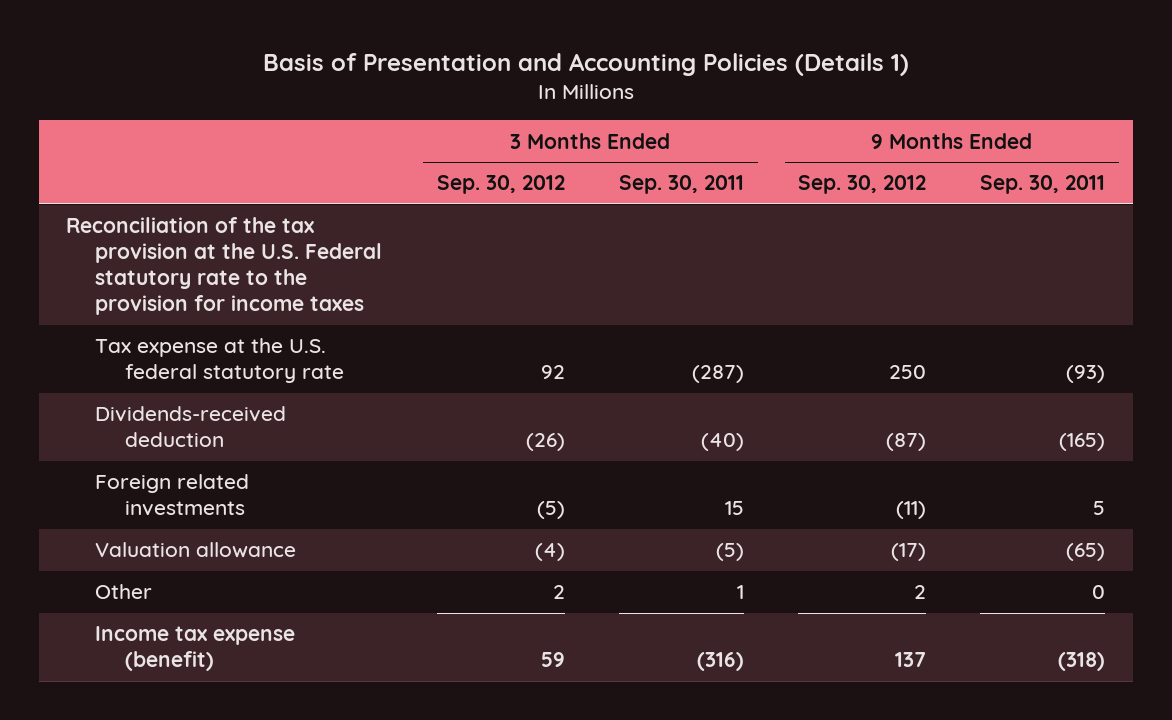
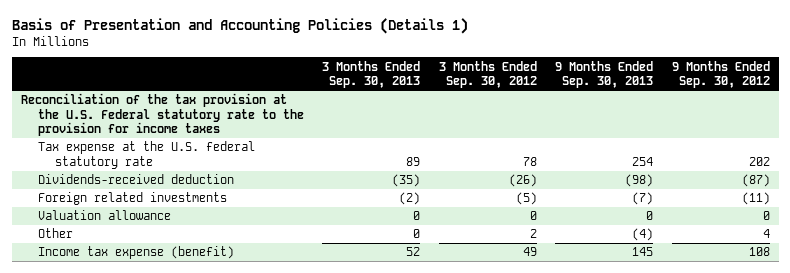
[618,175,744,195] Sep. 30, 2011 -> none
[980,175,1106,195] Sep. 30, 2011 -> none
none -> [322,60,421,89] 3 Months Ended Sep. 30, 2013
none -> [555,60,654,89] 9 Months Ended Sep. 30, 2013
[540,365,565,380] 92 -> [522,156,537,166] 78
[889,365,927,380] 250 -> [748,156,770,166] 202
[534,543,565,562] (4) -> [529,211,537,221] 0
[891,543,927,562] (17) -> [762,211,770,221] 0
[914,585,927,600] 2 -> [762,229,770,239] 4
[540,652,565,668] 59 -> [522,247,537,257] 49
[895,652,927,668] 137 -> [748,247,770,257] 108

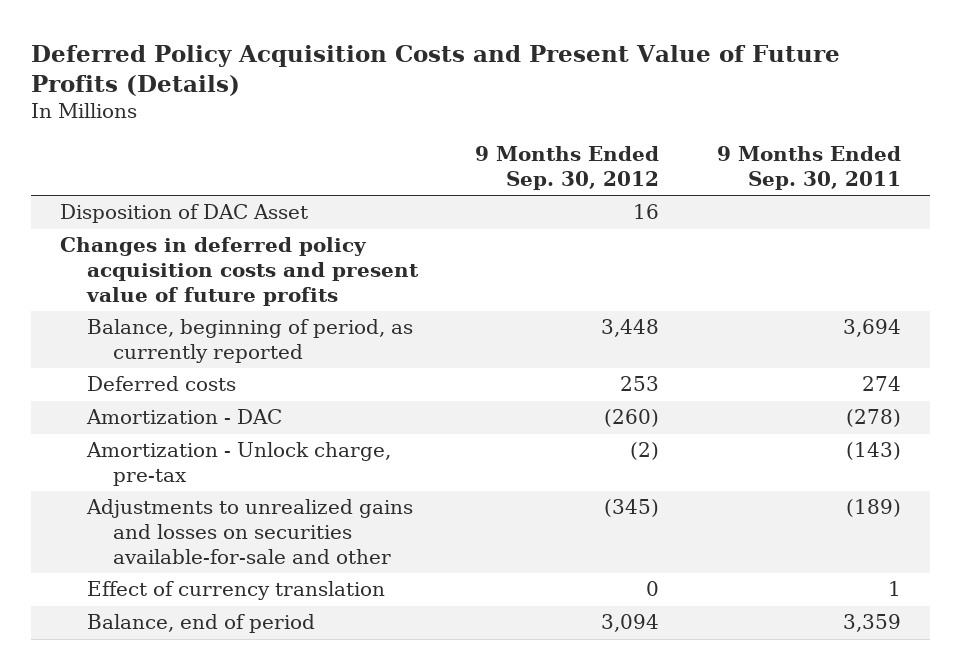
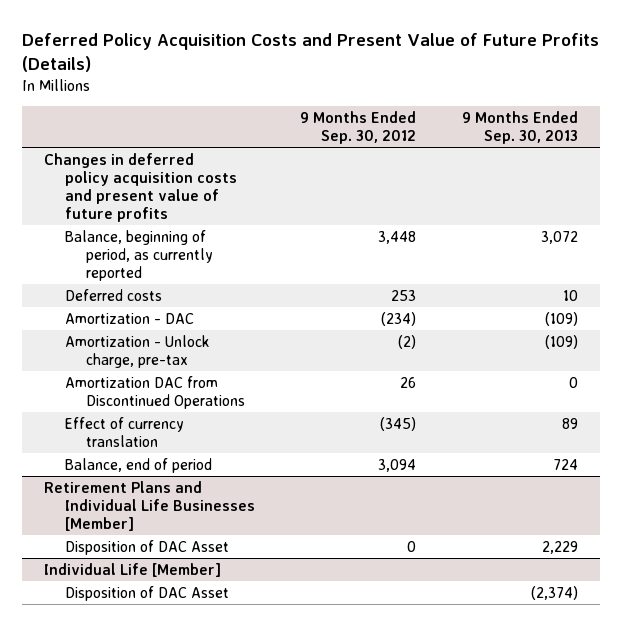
[717,146,902,191] 9 Months Ended Sep. 30, 2011 -> none
none -> [461,110,578,144] 9 Months Ended Sep. 30, 2013
[60,204,309,224] Disposition of DAC Asset -> none
[604,409,660,428] (260) -> [381,311,417,326] (234)
[85,499,413,565] Adjustments to unrealized gains and losses on securities available-for-sale and other -> none
none -> [65,375,245,409] Amortization DAC from Discontinued Operations
[646,581,660,597] 0 -> [380,416,417,431] (345)
none -> [44,480,256,531] Retirement Plans and Individual Life Businesses [Member]
none -> [65,539,230,555] Disposition of DAC Asset
none -> [44,562,222,577] Individual Life [Member]
none -> [65,585,230,601] Disposition of DAC Asset

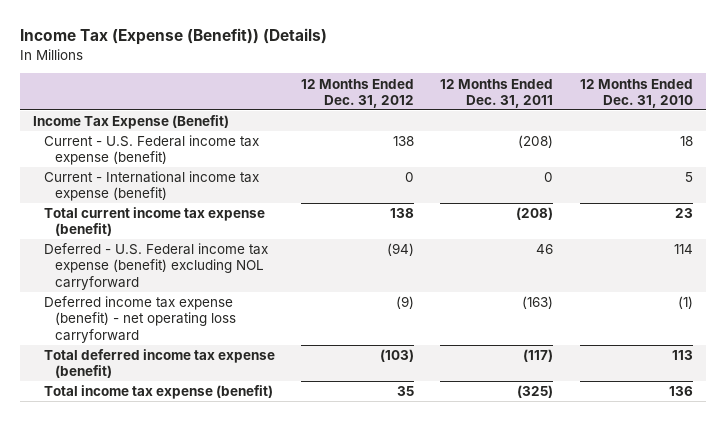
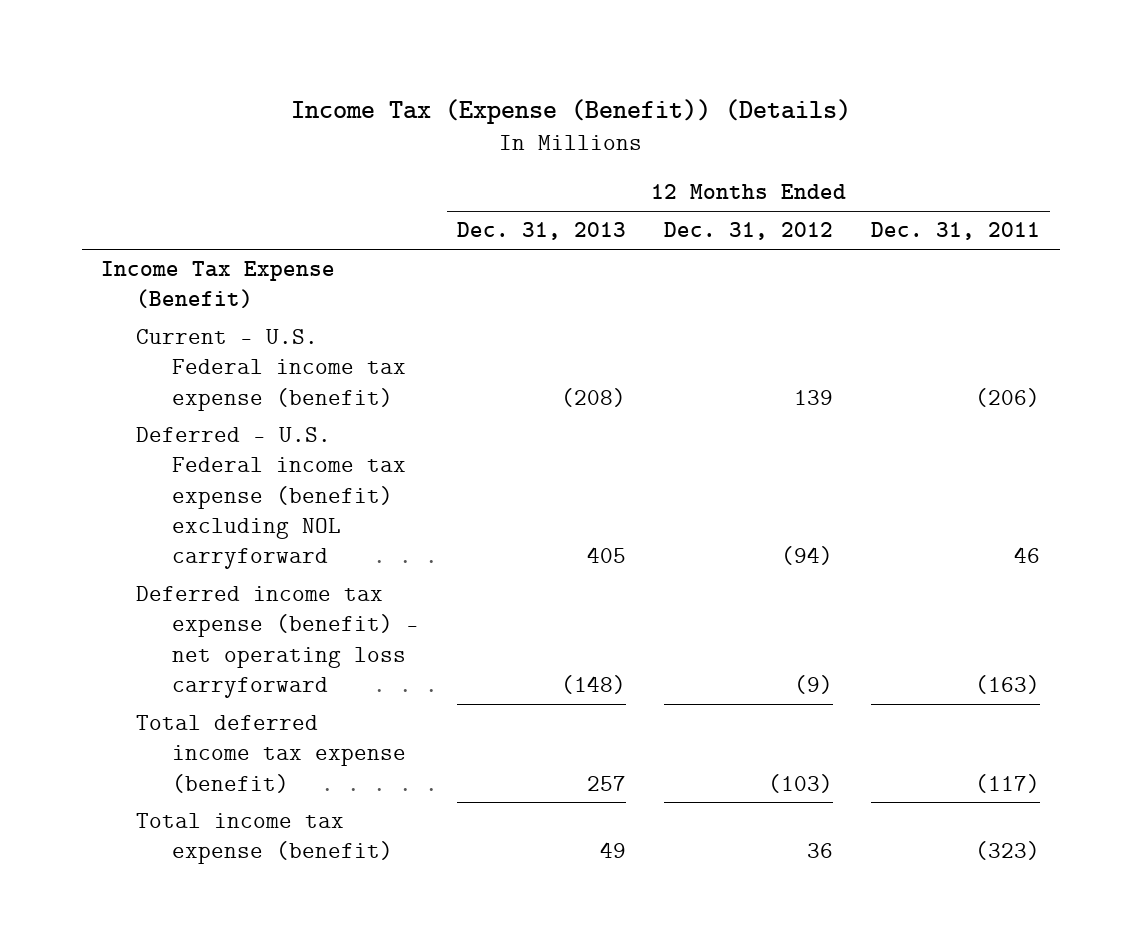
[579,78,693,108] 12 Months Ended Dec. 31, 2010 -> none
none -> [457,222,627,241] Dec. 31, 2013
[43,171,259,202] Current - International income tax expense (benefit) -> none
[43,207,265,237] Total current income tax expense (benefit) -> none
[393,136,415,147] 138 -> [794,389,834,405] 139
[518,135,554,149] (208) -> [975,387,1041,407] (206)
[397,386,415,397] 35 -> [807,843,834,859] 36
[517,385,554,399] (325) -> [975,841,1041,861] (323)

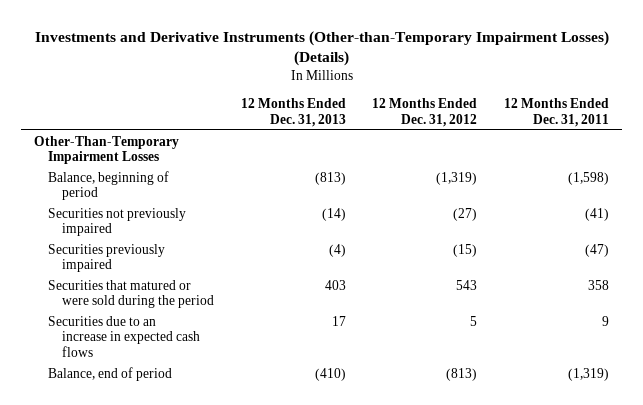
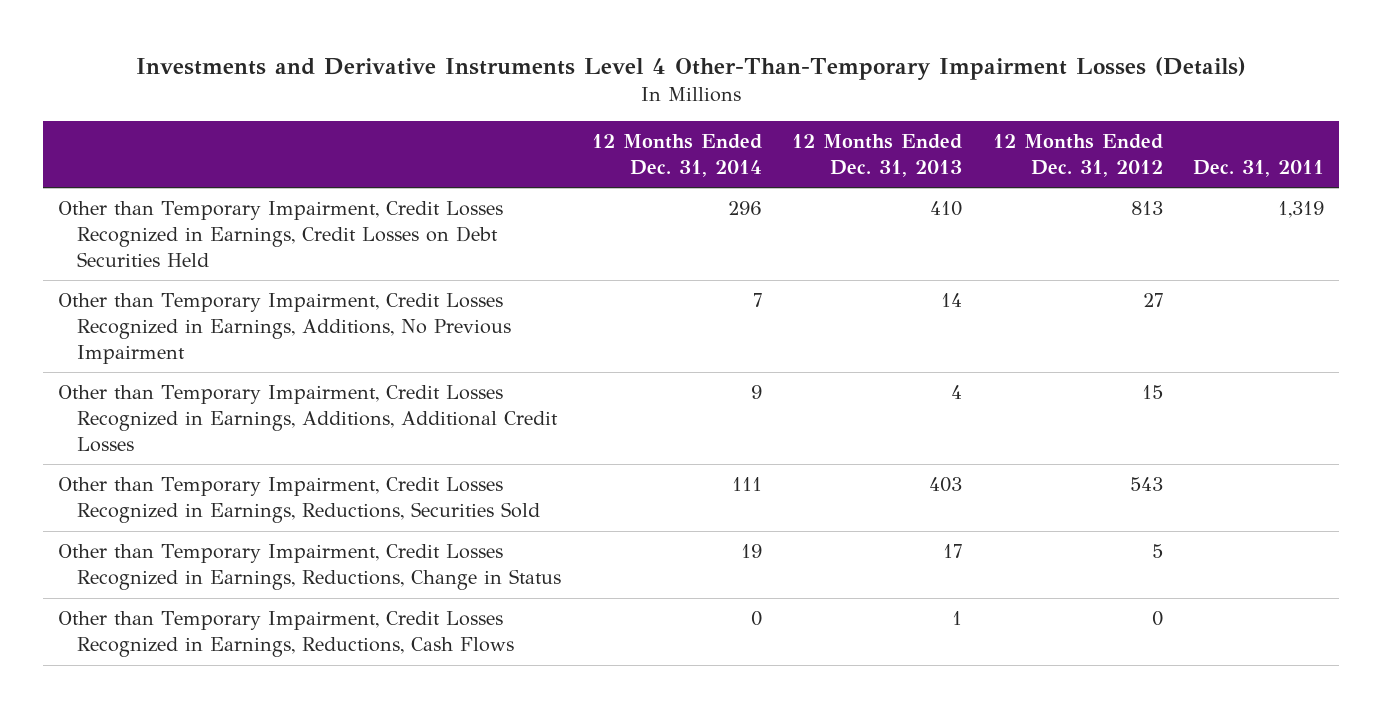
[34,30,609,67] Investments and Derivative Instruments (Other-than-Temporary Impairment Losses) (Details) -> [136,56,1247,80] Investments and Derivative Instruments Level 4 Other-Than-Temporary Impairment Losses (Details)
[503,98,609,127] 12 Months Ended Dec. 31, 2011 -> none
none -> [591,133,762,177] 12 Months Ended Dec. 31, 2014
none -> [1193,159,1325,177] Dec. 31, 2011
[34,135,180,165] Other-Than-Temporary Impairment Losses -> none
[48,170,170,201] Balance, beginning of period -> none
[48,207,187,237] Securities not previously impaired -> none
[48,243,166,273] Securities previously impaired -> none
[48,366,173,381] Balance, end of period -> none
none -> [58,201,504,267] Other than Temporary Impairment, Credit Losses Recognized in Earnings, Credit Losses on Debt Securities Held
none -> [58,293,512,364] Other than Temporary Impairment, Credit Losses Recognized in Earnings, Additions, No Previous Impairment
none -> [58,385,559,452] Other than Temporary Impairment, Credit Losses Recognized in Earnings, Additions, Additional Credit Losses
[48,279,214,309] Securities that matured or were sold during the period -> [58,477,541,524] Other than Temporary Impairment, Credit Losses Recognized in Earnings, Reductions, Securities Sold
[48,315,200,357] Securities due to an increase in expected cash flows -> [58,544,562,591] Other than Temporary Impairment, Credit Losses Recognized in Earnings, Reductions, Change in Status
none -> [58,611,515,658] Other than Temporary Impairment, Credit Losses Recognized in Earnings, Reductions, Cash Flows

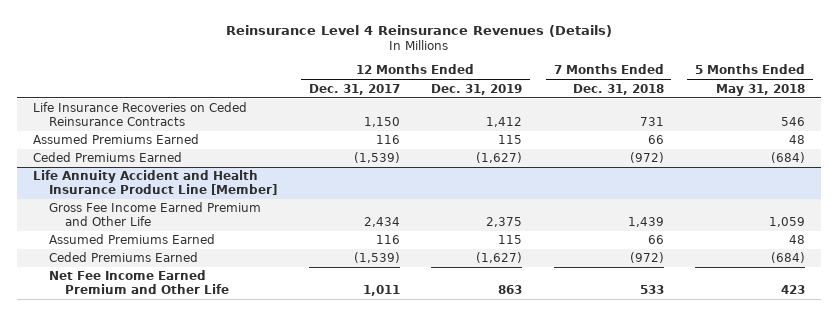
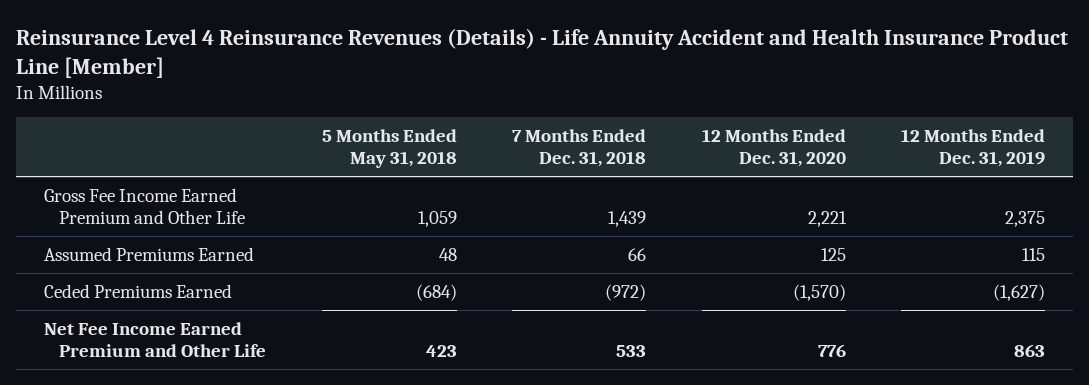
[225,24,612,37] Reinsurance Level 4 Reinsurance Revenues (Details) -> [15,27,1068,78] Reinsurance Level 4 Reinsurance Revenues (Details) - Life Annuity Accident and Health Insurance Product Line [Member]
[308,83,400,95] Dec. 31, 2017 -> none
none -> [701,128,846,168] 12 Months Ended Dec. 31, 2020
[32,102,247,127] Life Insurance Recoveries on Ceded Reinsurance Contracts -> none
[32,134,199,145] Assumed Premiums Earned -> none
[32,152,182,163] Ceded Premiums Earned -> none
[32,170,278,196] Life Annuity Accident and Health Insurance Product Line [Member] -> none

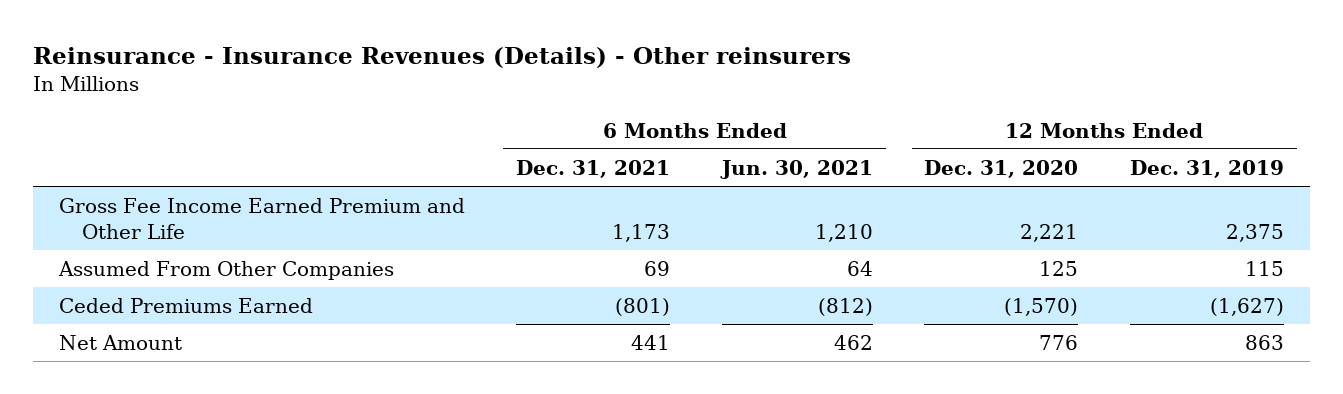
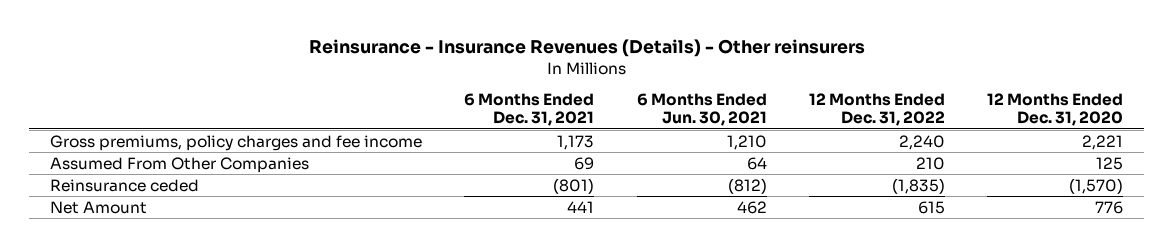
[1130,159,1285,178] Dec. 31, 2019 -> none
none -> [808,93,945,127] 12 Months Ended Dec. 31, 2022
[58,197,465,239] Gross Fee Income Earned Premium and Other Life -> [50,134,423,151] Gross premiums, policy charges and fee income
[58,297,313,313] Ceded Premiums Earned -> [50,178,200,192] Reinsurance ceded

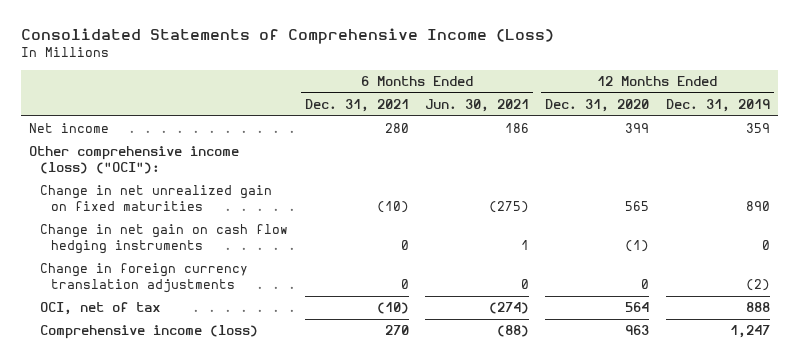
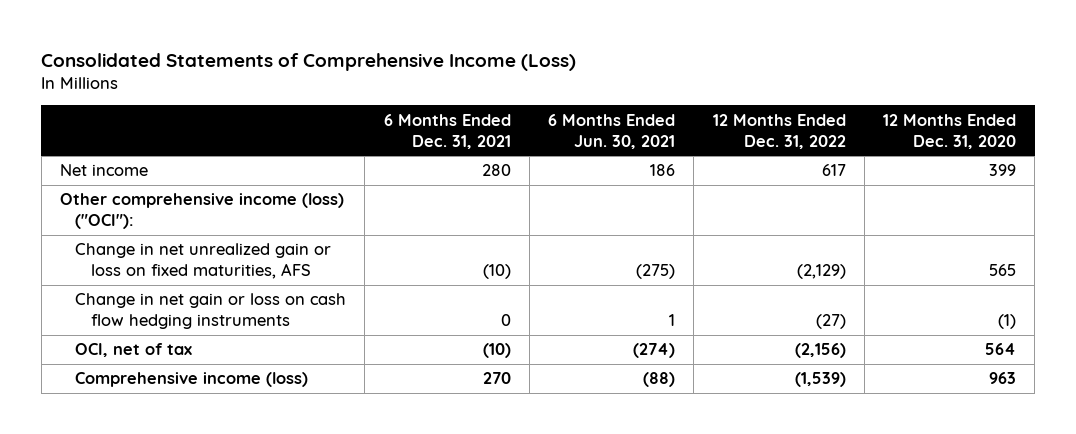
[665,98,770,112] Dec. 31, 2019 -> none
none -> [712,113,846,149] 12 Months Ended Dec. 31, 2022
[40,263,249,293] Change in foreign currency translation adjustments -> none
[40,185,273,211] Change in net unrealized gain on fixed maturities -> [75,243,332,280] Change in net unrealized gain or loss on fixed maturities, AFS
[40,224,289,254] Change in net gain on cash flow hedging instruments -> [75,293,347,330] Change in net gain or loss on cash flow hedging instruments

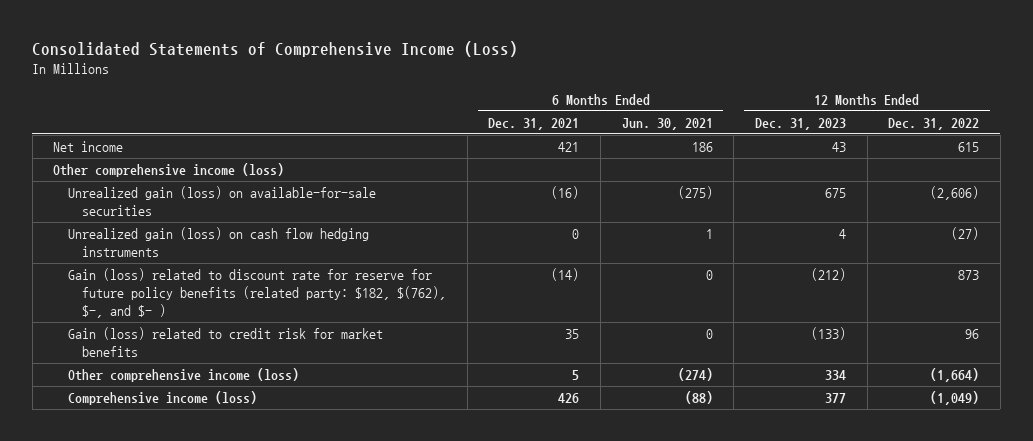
[883,113,1017,149] 12 Months Ended Dec. 31, 2020 -> none
none -> [754,117,846,130] Dec. 31, 2023
[75,343,193,358] OCI, net of tax -> none
[481,164,511,177] 280 -> [558,142,580,153] 421
[821,164,846,177] 617 -> [958,142,980,153] 615
[59,193,344,230] Other comprehensive income (loss) ("OCI"): -> [53,163,285,178] Other comprehensive income (loss)
[75,243,332,280] Change in net unrealized gain or loss on fixed maturities, AFS -> [67,186,376,217] Unrealized gain (loss) on available-for-sale securities
[482,264,511,280] (10) -> [551,186,580,200] (16)
[796,264,846,280] (2,129) -> [930,186,980,201] (2,606)
[75,293,347,330] Change in net gain or loss on cash flow hedging instruments -> [67,227,369,258] Unrealized gain (loss) on cash flow hedging instruments
none -> [67,268,447,319] Gain (loss) related to discount rate for reserve for future policy benefits (related party: $182, $(762), $-, and $- )
none -> [67,327,383,358] Gain (loss) related to credit risk for market benefits
none -> [67,368,299,383] Other comprehensive income (loss)
[482,372,511,385] 270 -> [558,393,580,404] 426
[794,372,846,388] (1,539) -> [930,391,980,406] (1,049)

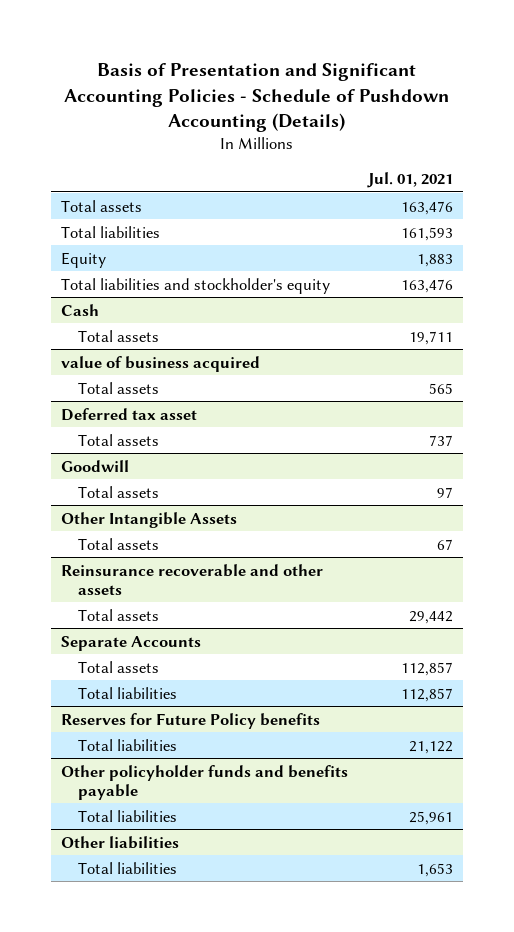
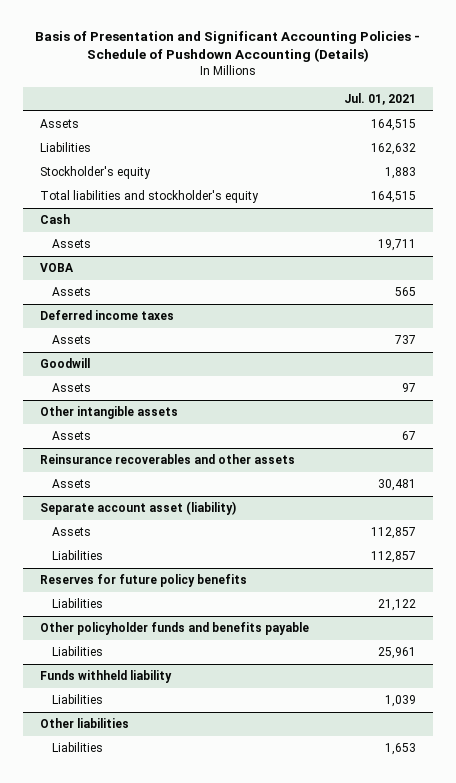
[61,199,143,212] Total assets -> [40,119,80,129] Assets
[401,200,454,215] 163,476 -> [371,119,417,132] 164,515
[61,225,161,238] Total liabilities -> [40,142,92,153] Liabilities
[401,226,454,241] 161,593 -> [371,143,417,156] 162,632
[61,251,107,268] Equity -> [40,166,152,180] Stockholder's equity
[401,278,454,293] 163,476 -> [371,191,417,204] 164,515
[78,329,160,342] Total assets -> [52,239,92,249] Assets
[61,355,261,372] value of business acquired -> [40,263,75,273] VOBA
[78,381,160,394] Total assets -> [52,287,92,297] Assets
[61,407,198,421] Deferred tax asset -> [40,310,175,321] Deferred income taxes
[78,433,160,446] Total assets -> [52,335,92,345] Assets
[78,485,160,498] Total assets -> [52,383,92,393] Assets
[61,511,238,528] Other Intangible Assets -> [40,406,179,420] Other intangible assets
[78,537,160,550] Total assets -> [52,431,92,441] Assets
[61,563,324,595] Reinsurance recoverable and other assets -> [40,454,296,465] Reinsurance recoverables and other assets
[78,608,160,621] Total assets -> [52,479,92,489] Assets
[409,610,454,624] 29,442 -> [378,479,417,492] 30,481
[61,635,202,651] Separate Accounts -> [40,501,237,516] Separate account asset (liability)
[78,660,160,673] Total assets -> [52,527,92,537] Assets
[78,686,178,699] Total liabilities -> [52,550,104,561] Liabilities
[61,712,321,729] Reserves for Future Policy benefits -> [40,574,248,588] Reserves for future policy benefits
[78,738,178,751] Total liabilities -> [52,598,104,609] Liabilities
[78,809,178,822] Total liabilities -> [52,646,104,657] Liabilities
none -> [40,670,173,684] Funds withheld liability
none -> [52,694,104,705] Liabilities
[78,861,178,874] Total liabilities -> [52,742,104,753] Liabilities

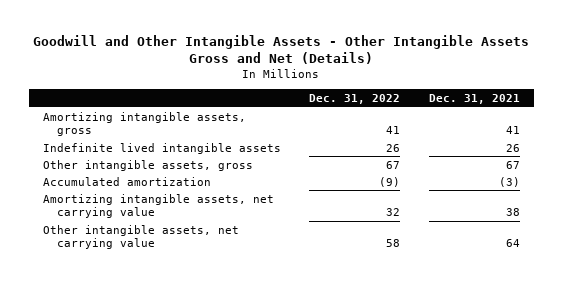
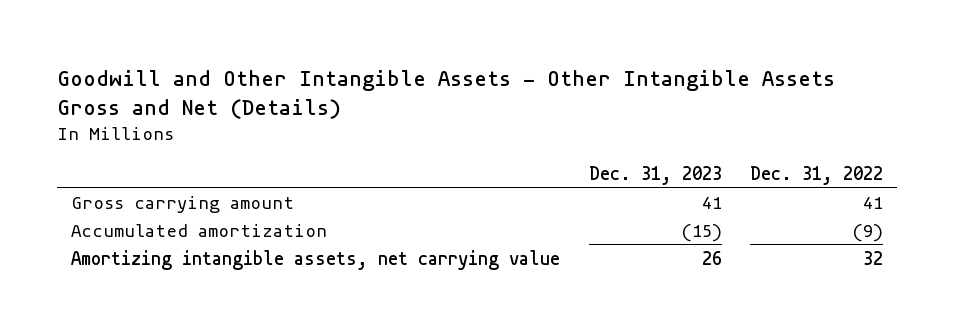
[428,93,520,104] Dec. 31, 2021 -> none
none -> [588,165,722,185] Dec. 31, 2023
[43,142,282,154] Indefinite lived intangible assets -> none
[43,159,254,171] Other intangible assets, gross -> none
[43,111,247,136] Amortizing intangible assets, gross -> [71,195,295,213] Gross carrying amount
[43,224,240,249] Other intangible assets, net carrying value -> none

